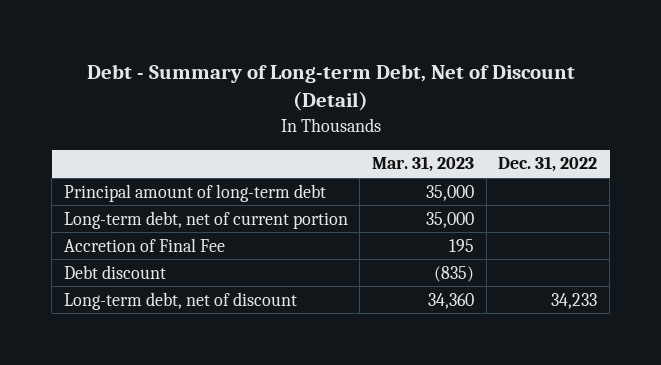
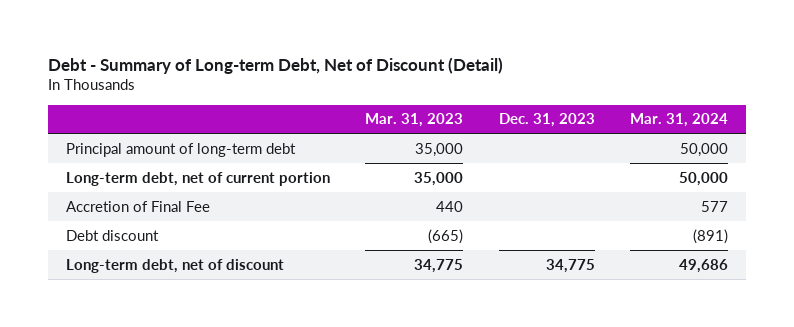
[498,156,598,173] Dec. 31, 2022 -> none
none -> [498,113,595,128] Dec. 31, 2023
none -> [630,113,729,128] Mar. 31, 2024
[449,238,475,252] 195 -> [436,200,464,212] 440
[434,265,475,282] (835) -> [428,228,464,244] (665)
[428,292,475,309] 34,360 -> [414,258,464,273] 34,775

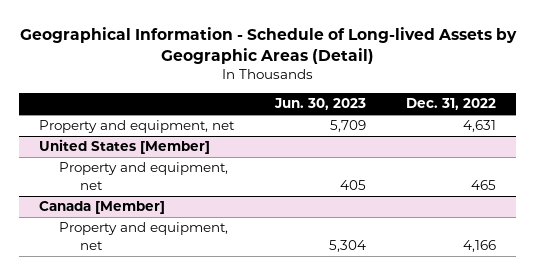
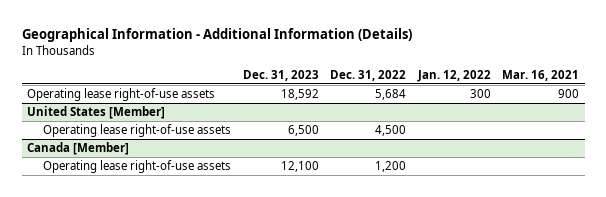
[19,27,517,65] Geographical Information - Schedule of Long-lived Assets by Geographic Areas (Detail) -> [21,28,412,43] Geographical Information - Additional Information (Details)
[273,98,366,111] Jun. 30, 2023 -> none
none -> [242,69,319,81] Dec. 31, 2023
none -> [416,69,491,82] Jan. 12, 2022
none -> [501,69,579,81] Mar. 16, 2021
[39,120,236,134] Property and equipment, net -> none
none -> [27,87,216,101] Operating lease right-of-use assets
[59,162,229,190] Property and equipment, net -> none
none -> [43,123,232,137] Operating lease right-of-use assets
[59,222,229,250] Property and equipment, net -> none
none -> [43,159,232,173] Operating lease right-of-use assets

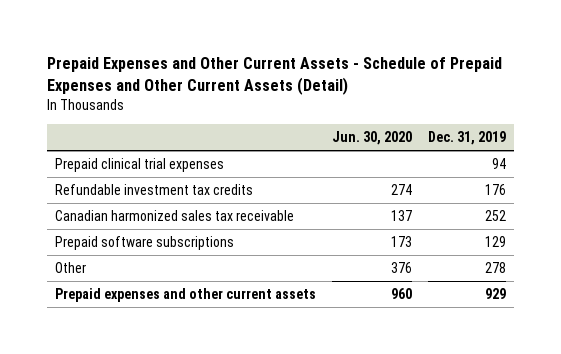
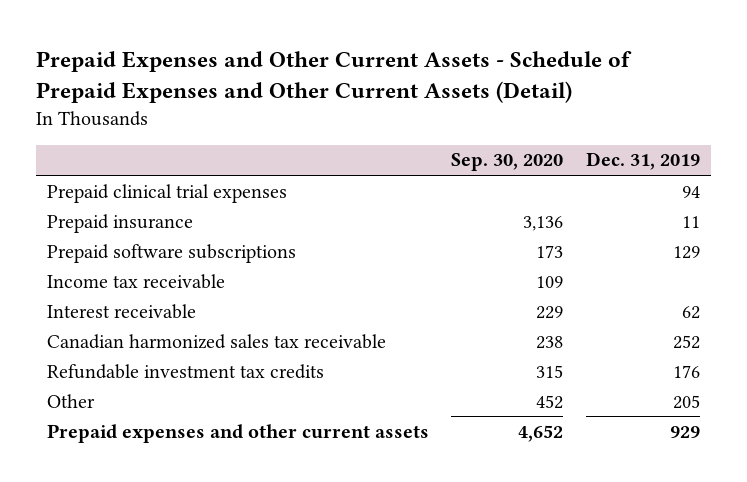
[332,131,413,146] Jun. 30, 2020 -> none
none -> [451,153,564,172] Sep. 30, 2020
none -> [46,213,193,233] Prepaid insurance
none -> [46,273,225,289] Income tax receivable
none -> [46,303,196,319] Interest receivable
[54,210,294,222] Canadian harmonized sales tax receivable -> [46,333,386,349] Canadian harmonized sales tax receivable
[54,184,253,196] Refundable investment tax credits -> [46,363,324,379] Refundable investment tax credits
[485,262,507,274] 278 -> [672,394,700,409] 205

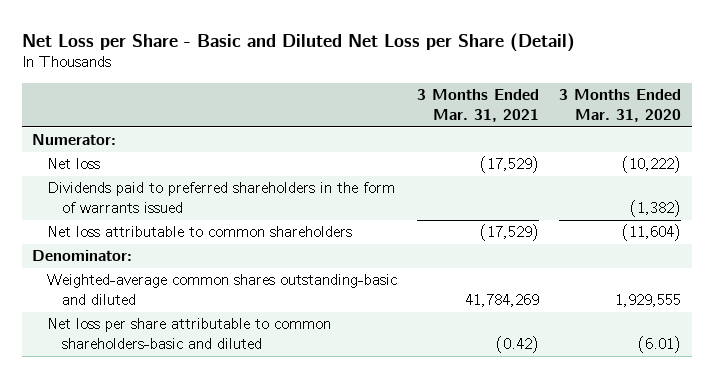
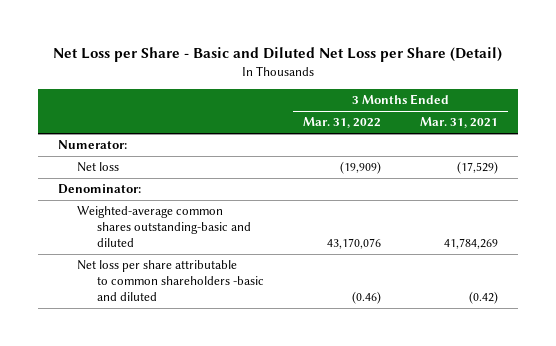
[559,89,682,123] 3 Months Ended Mar. 31, 2020 -> none
none -> [302,117,381,129] Mar. 31, 2022
[47,182,396,214] Dividends paid to preferred shareholders in the form of warrants issued -> none
[47,226,353,238] Net loss attributable to common shareholders -> none
[47,318,332,350] Net loss per share attributable to common shareholders-basic and diluted -> [77,260,264,301] Net loss per share attributable to common shareholders -basic and diluted

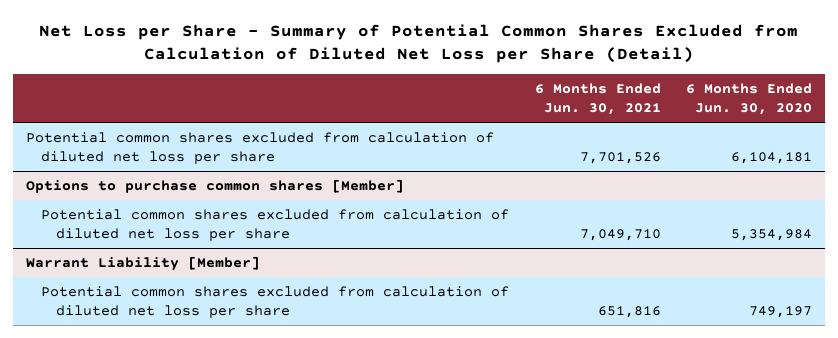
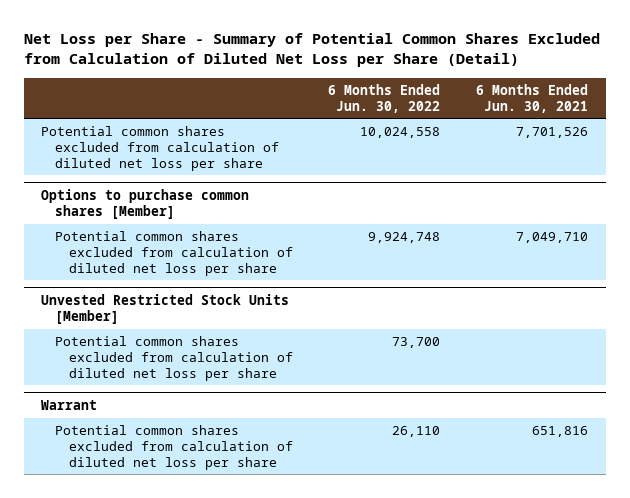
[686,83,813,116] 6 Months Ended Jun. 30, 2020 -> none
none -> [328,83,441,113] 6 Months Ended Jun. 30, 2022
none -> [41,294,290,324] Unvested Restricted Stock Units [Member]
none -> [55,336,293,381] Potential common shares excluded from calculation of diluted net loss per share
[25,255,260,271] Warrant Liability [Member] -> [41,400,98,411] Warrant

